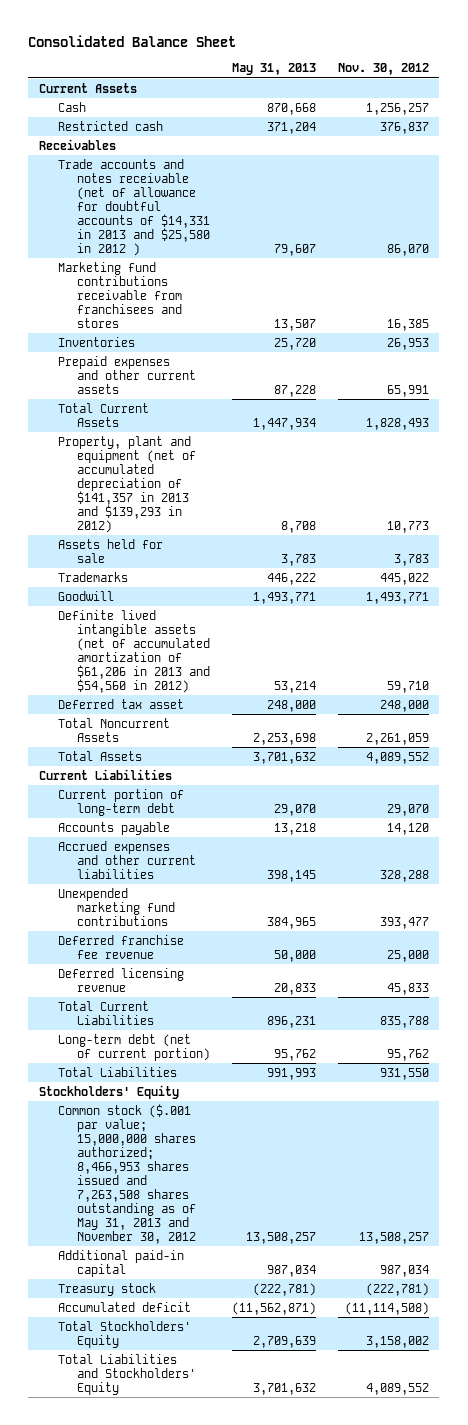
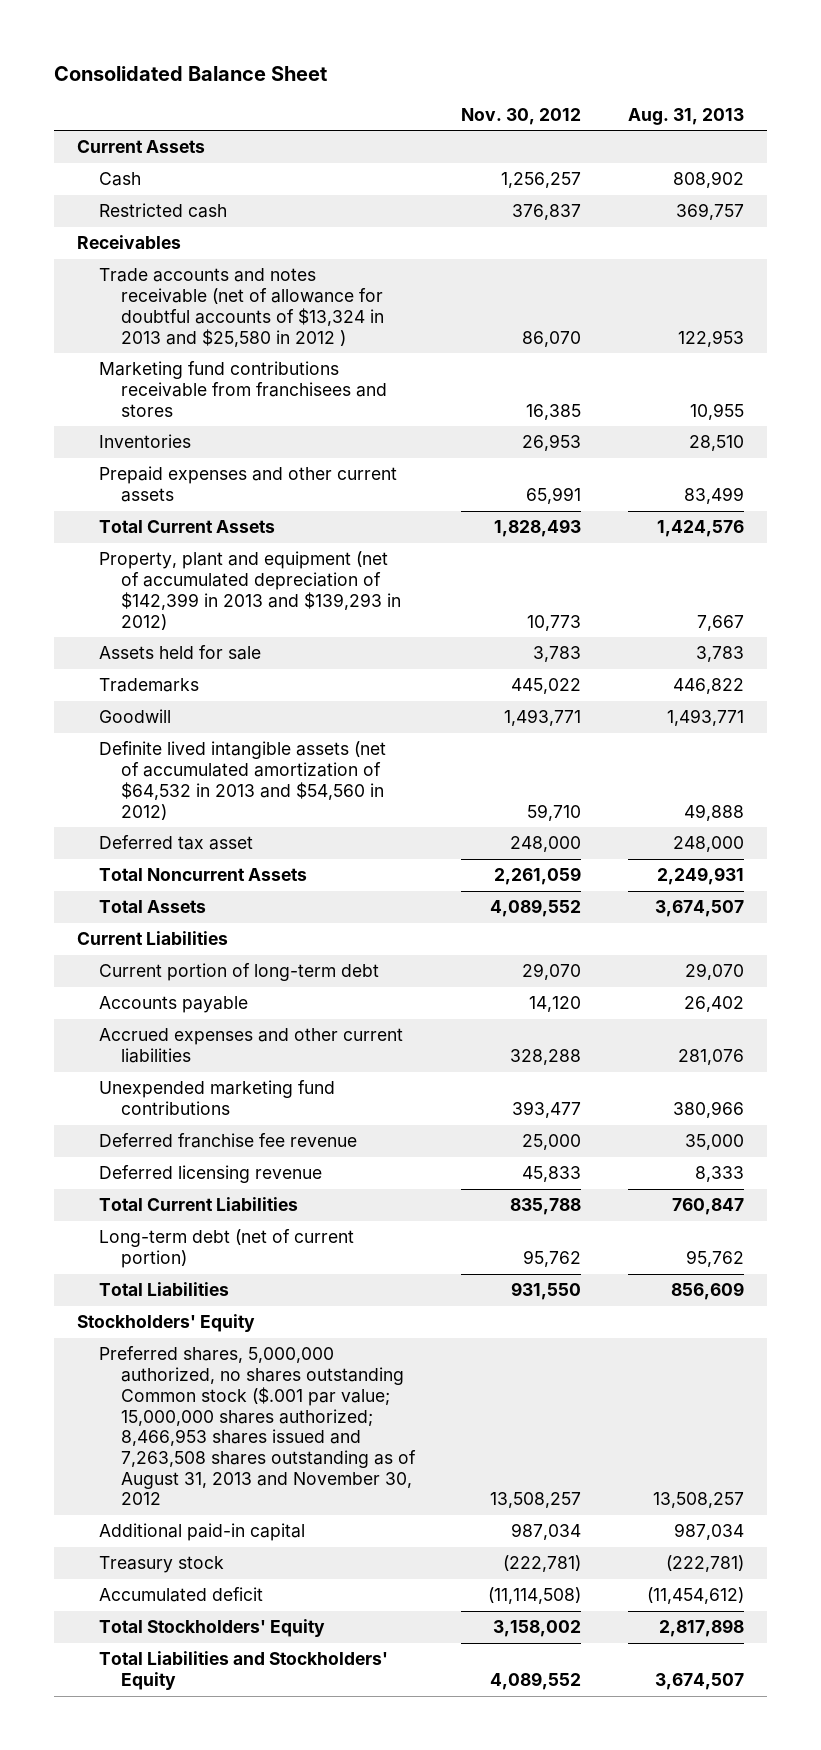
[231,63,316,76] May 31, 2013 -> none
none -> [627,107,744,125] Aug. 31, 2013
[57,158,210,257] Trade accounts and notes receivable (net of allowance for doubtful accounts of $14,331 in 2013 and $25,580 in 2012 ) -> [98,268,384,347] Trade accounts and notes receivable (net of allowance for doubtful accounts of $13,324 in 2013 and $25,580 in 2012 )
[57,435,196,534] Property, plant and equipment (net of accumulated depreciation of $141,357 in 2013 and $139,293 in 2012) -> [98,551,401,630] Property, plant and equipment (net of accumulated depreciation of $142,399 in 2013 and $139,293 in 2012)
[57,609,210,693] Definite lived intangible assets (net of accumulated amortization of $61,206 in 2013 and $54,560 in 2012) -> [98,741,386,820] Definite lived intangible assets (net of accumulated amortization of $64,532 in 2013 and $54,560 in 2012)
[57,1103,196,1245] Common stock ($.001 par value; 15,000,000 shares authorized; 8,466,953 shares issued and 7,263,508 shares outstanding as of May 31, 2013 and November 30, 2012 -> [98,1346,416,1506] Preferred shares, 5,000,000 authorized, no shares outstanding Common stock ($.001 par value; 15,000,000 shares authorized; 8,466,953 shares issued and 7,263,508 shares outstanding as of August 31, 2013 and November 30, 2012

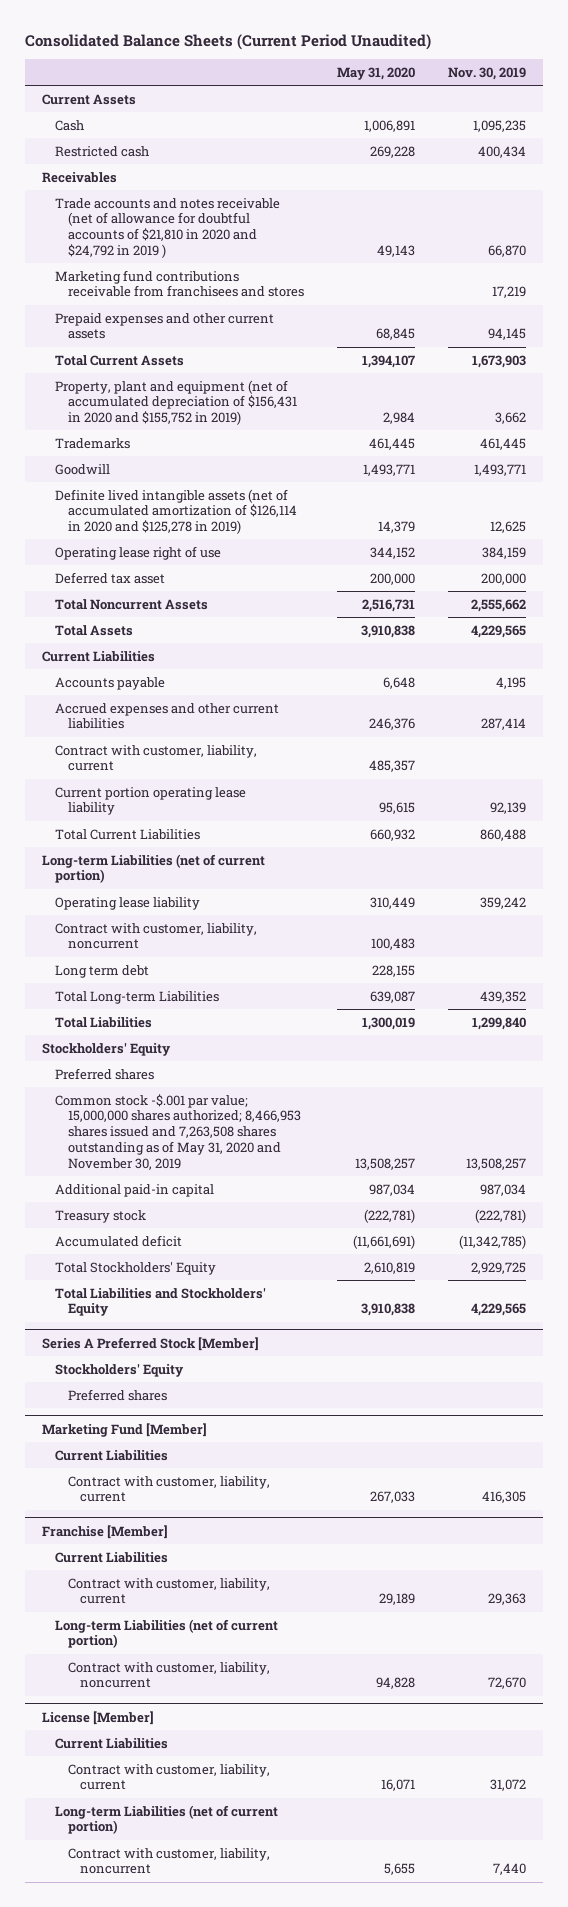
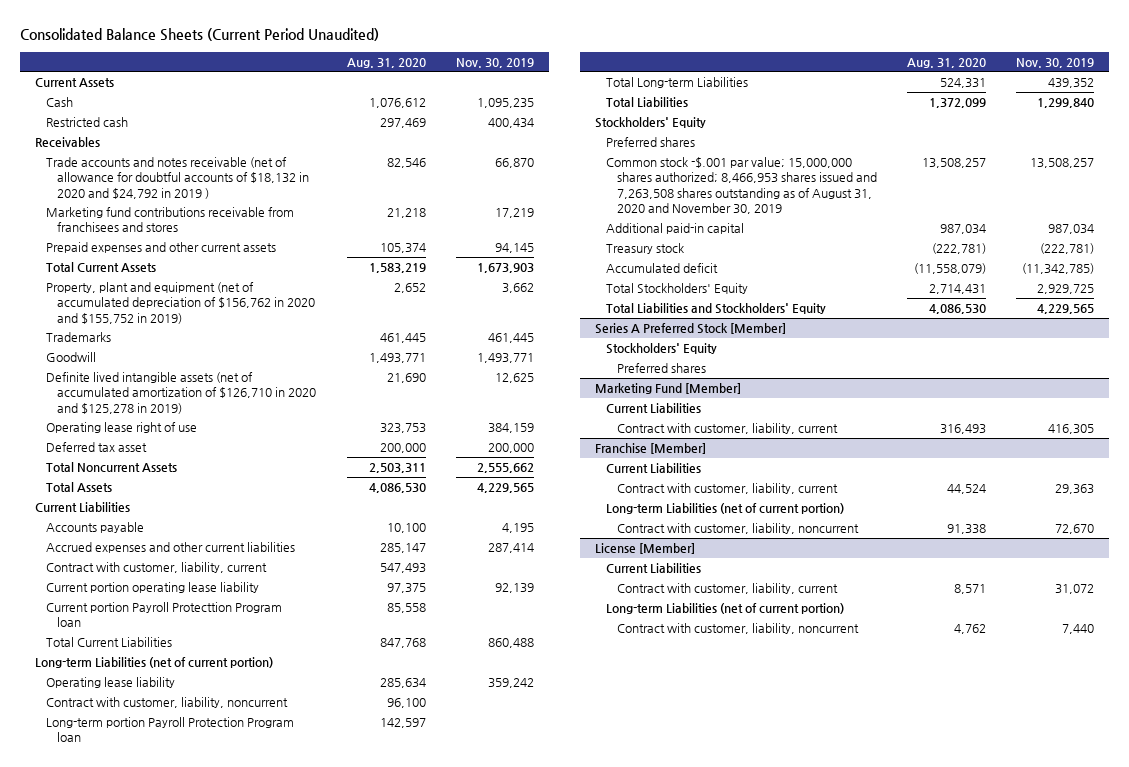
[337,66,416,80] May 31, 2020 -> none
none -> [347,57,427,68] Aug. 31, 2020
[54,197,280,258] Trade accounts and notes receivable (net of allowance for doubtful accounts of $21,810 in 2020 and $24,792 in 2019 ) -> [46,157,309,199] Trade accounts and notes receivable (net of allowance for doubtful accounts of $18,132 in 2020 and $24,792 in 2019 )
[54,379,297,426] Property, plant and equipment (net of accumulated depreciation of $156,431 in 2020 and $155,752 in 2019) -> [46,282,315,324] Property, plant and equipment (net of accumulated depreciation of $156,762 in 2020 and $155,752 in 2019)
[54,488,297,535] Definite lived intangible assets (net of accumulated amortization of $126,114 in 2020 and $125,278 in 2019) -> [46,372,316,414] Definite lived intangible assets (net of accumulated amortization of $126,710 in 2020 and $125,278 in 2019)
none -> [46,602,283,628] Current portion Payroll Protecttion Program loan
[54,964,149,978] Long term debt -> [46,717,295,743] Long-term portion Payroll Protection Program loan
[54,1093,301,1170] Common stock -$.001 par value; 15,000,000 shares authorized; 8,466,953 shares issued and 7,263,508 shares outstanding as of May 31, 2020 and November 30, 2019 -> [605,157,877,215] Common stock -$.001 par value; 15,000,000 shares authorized; 8,466,953 shares issued and 7,263,508 shares outstanding as of August 31, 2020 and November 30, 2019

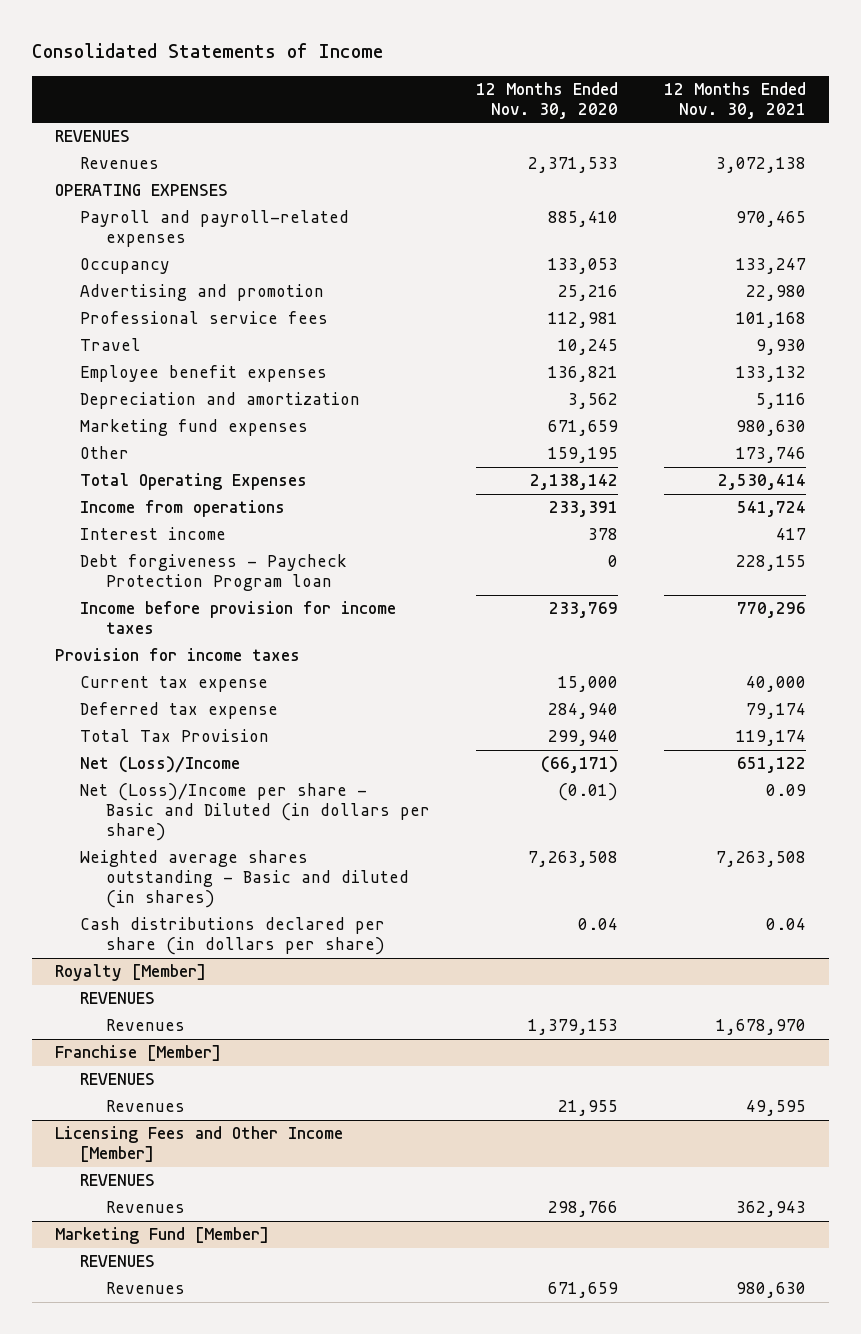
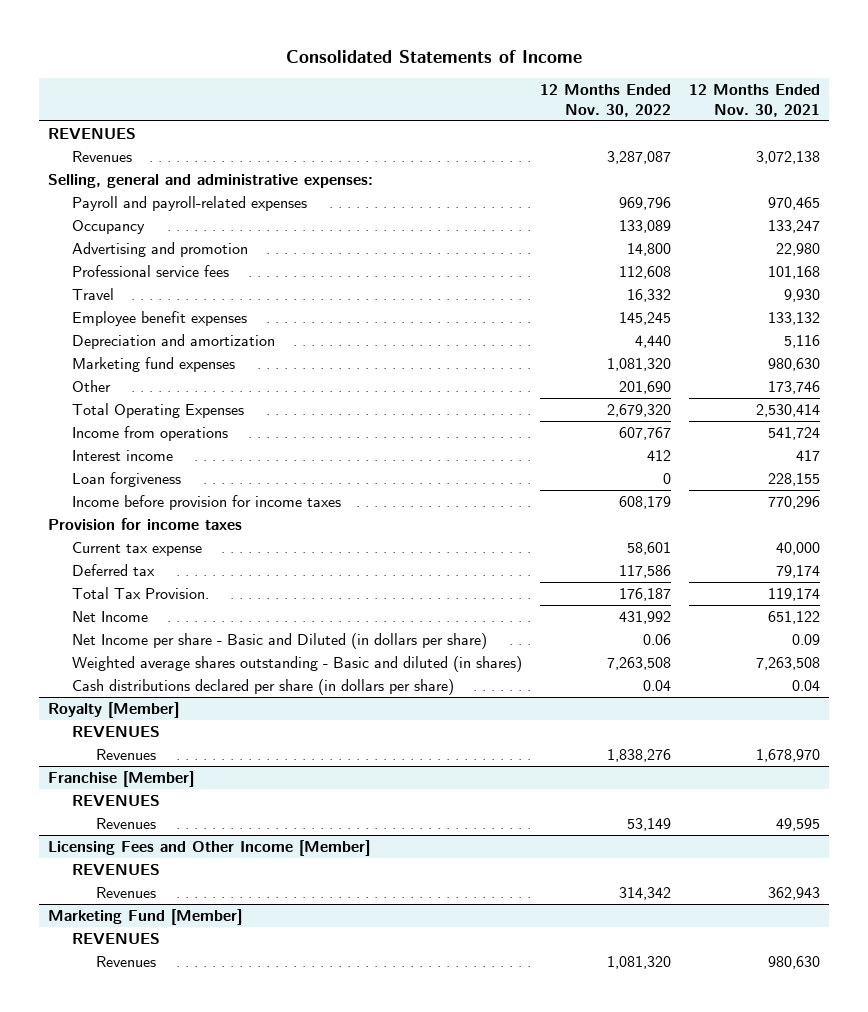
[476,81,619,119] 12 Months Ended Nov. 30, 2020 -> none
none -> [540,84,672,117] 12 Months Ended Nov. 30, 2022
[54,184,228,197] OPERATING EXPENSES -> none
none -> [47,174,373,189] Selling, general and administrative expenses:
[80,554,348,592] Debt forgiveness - Paycheck Protection Program loan -> [71,472,181,488] Loan forgiveness
[80,702,279,720] Deferred tax expense -> [71,564,155,577] Deferred tax
[80,729,270,743] Total Tax Provision -> [71,587,209,600] Total Tax Provision.
[80,756,241,774] Net (Loss)/Income -> [71,611,148,623] Net Income
[80,783,430,842] Net (Loss)/Income per share - Basic and Diluted (in dollars per share) -> [71,633,487,650] Net Income per share - Basic and Diluted (in dollars per share)

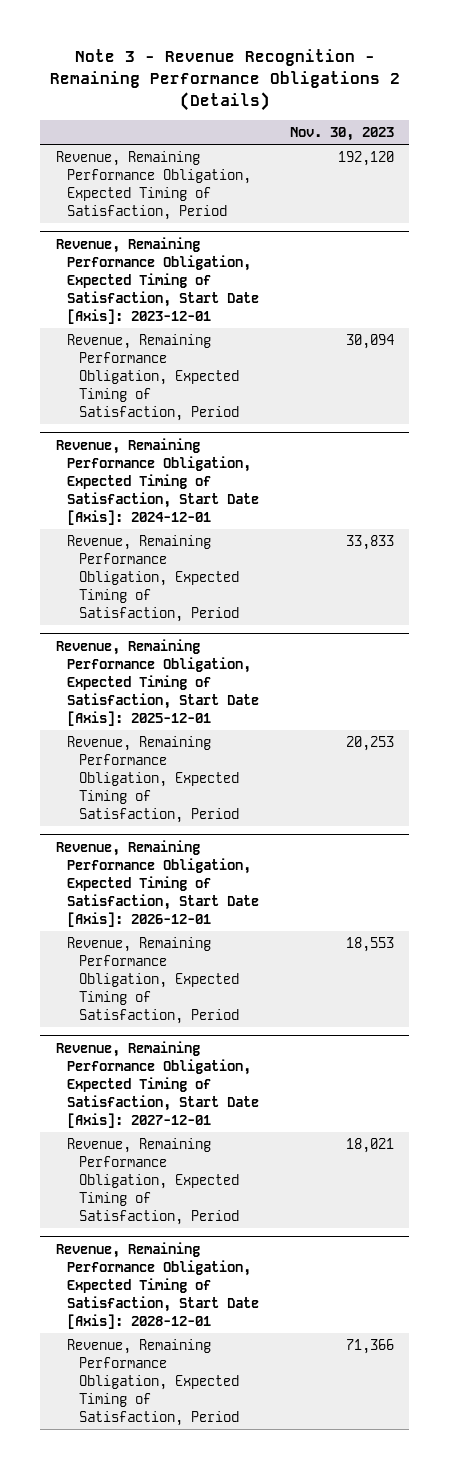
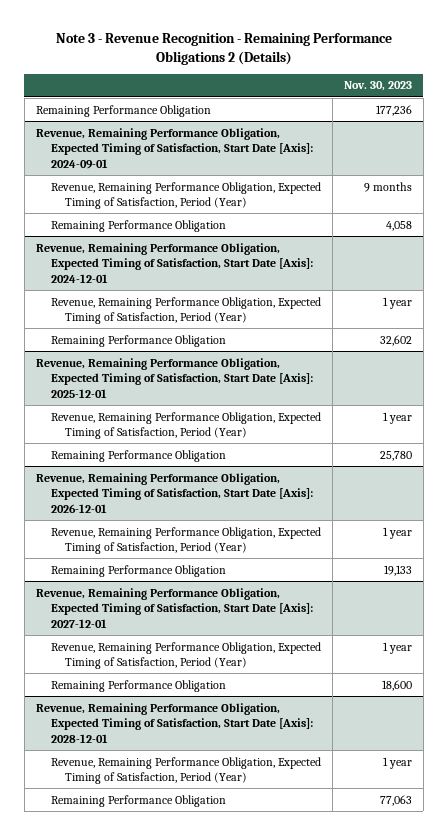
[55,151,252,220] Revenue, Remaining Performance Obligation, Expected Timing of Satisfaction, Period -> [35,104,211,117] Remaining Performance Obligation
[337,151,394,167] 192,120 -> [375,104,412,116] 177,236
[55,237,260,324] Revenue, Remaining Performance Obligation, Expected Timing of Satisfaction, Start Date [Axis]: 2023-12-01 -> [35,127,313,169] Revenue, Remaining Performance Obligation, Expected Timing of Satisfaction, Start Date [Axis]: 2024-09-01
none -> [50,181,321,210] Revenue, Remaining Performance Obligation, Expected Timing of Satisfaction, Period (Year)
[67,334,239,421] Revenue, Remaining Performance Obligation, Expected Timing of Satisfaction, Period -> [50,219,226,232] Remaining Performance Obligation
[345,334,394,350] 30,094 -> [385,220,412,231] 4,058
none -> [50,296,321,325] Revenue, Remaining Performance Obligation, Expected Timing of Satisfaction, Period (Year)
[67,535,239,622] Revenue, Remaining Performance Obligation, Expected Timing of Satisfaction, Period -> [50,334,226,347] Remaining Performance Obligation
[345,535,394,551] 33,833 -> [379,334,412,346] 32,602
none -> [50,411,321,440] Revenue, Remaining Performance Obligation, Expected Timing of Satisfaction, Period (Year)
[67,736,239,823] Revenue, Remaining Performance Obligation, Expected Timing of Satisfaction, Period -> [50,449,226,462] Remaining Performance Obligation
[345,736,394,752] 20,253 -> [379,450,412,461] 25,780
none -> [50,526,321,555] Revenue, Remaining Performance Obligation, Expected Timing of Satisfaction, Period (Year)
[67,937,239,1024] Revenue, Remaining Performance Obligation, Expected Timing of Satisfaction, Period -> [50,564,226,577] Remaining Performance Obligation
[345,937,394,953] 18,553 -> [383,564,412,576] 19,133
none -> [50,641,321,670] Revenue, Remaining Performance Obligation, Expected Timing of Satisfaction, Period (Year)
[67,1138,239,1225] Revenue, Remaining Performance Obligation, Expected Timing of Satisfaction, Period -> [50,679,226,692] Remaining Performance Obligation
[345,1138,394,1154] 18,021 -> [381,679,412,691] 18,600
none -> [50,756,321,785] Revenue, Remaining Performance Obligation, Expected Timing of Satisfaction, Period (Year)
[67,1339,239,1426] Revenue, Remaining Performance Obligation, Expected Timing of Satisfaction, Period -> [50,794,226,807] Remaining Performance Obligation
[345,1339,394,1355] 71,366 -> [379,794,412,806] 77,063

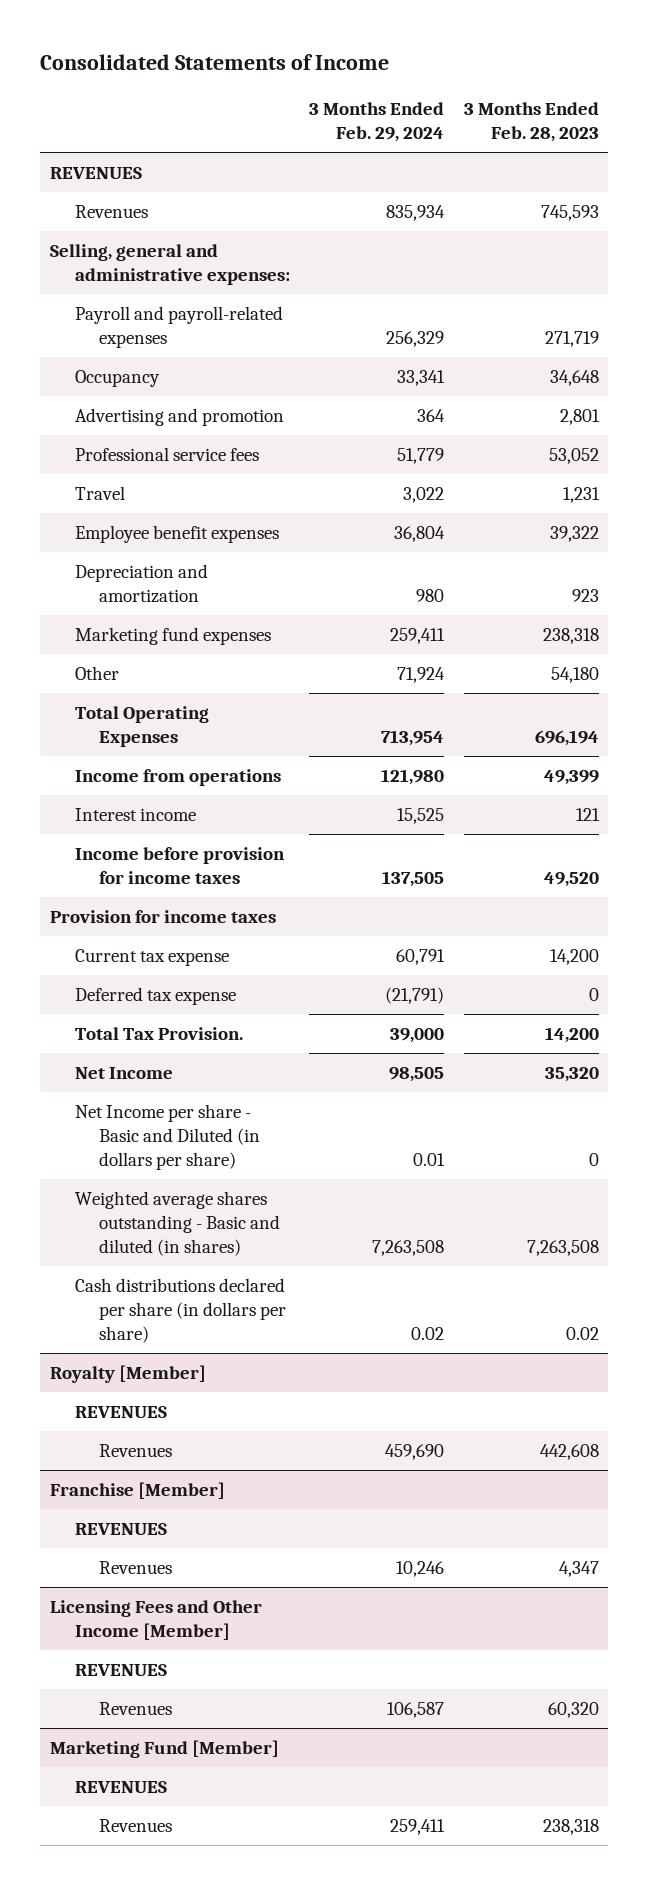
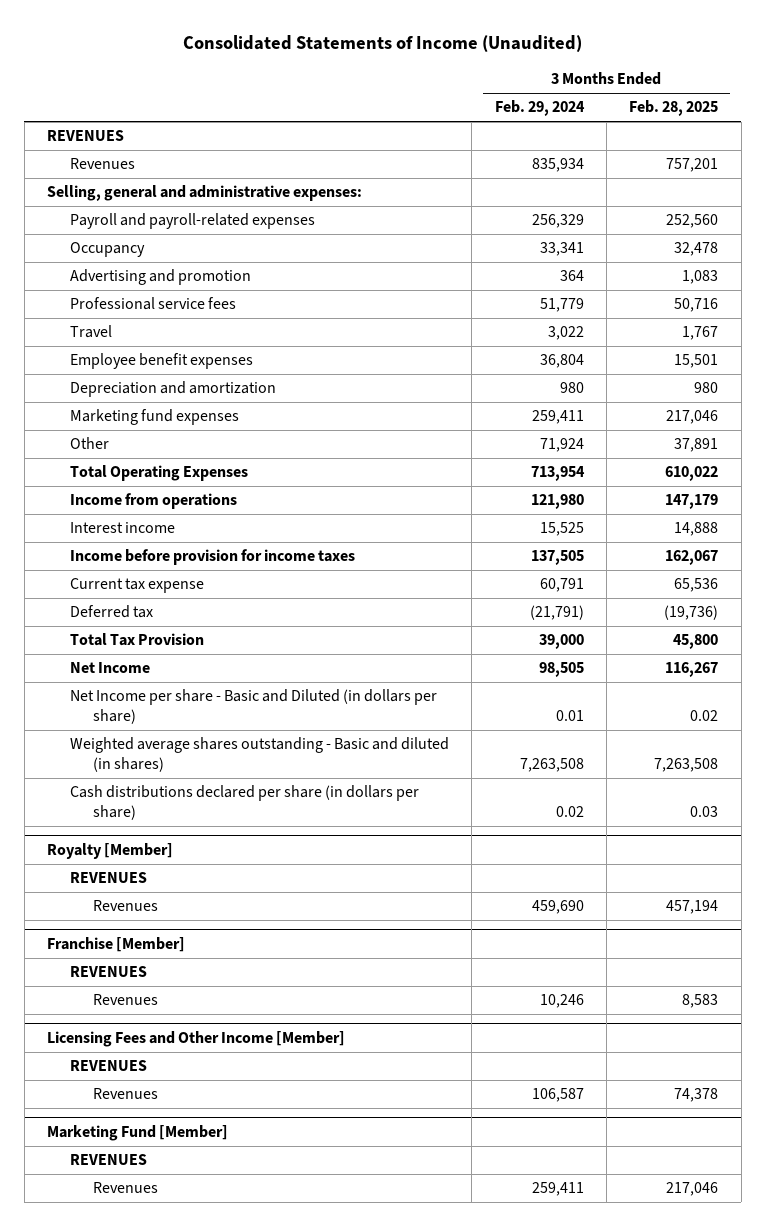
[40,54,390,71] Consolidated Statements of Income -> [182,35,582,53] Consolidated Statements of Income (Unaudited)
[463,102,599,143] 3 Months Ended Feb. 28, 2023 -> none
none -> [629,100,719,117] Feb. 28, 2025
[50,909,277,923] Provision for income taxes -> none
[74,986,236,1005] Deferred tax expense -> [70,605,154,619] Deferred tax
[74,1026,243,1040] Total Tax Provision. -> [70,633,205,647] Total Tax Provision

